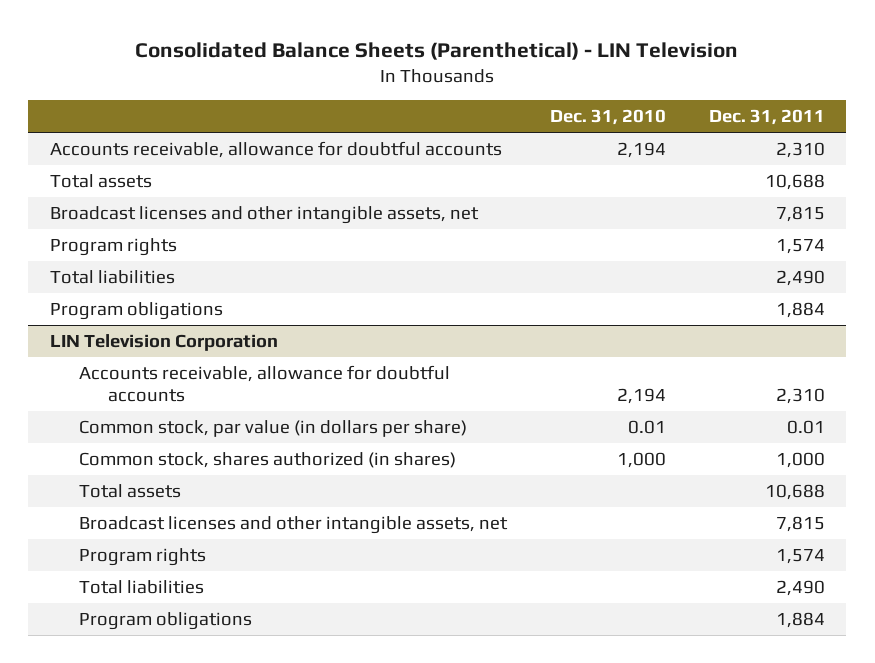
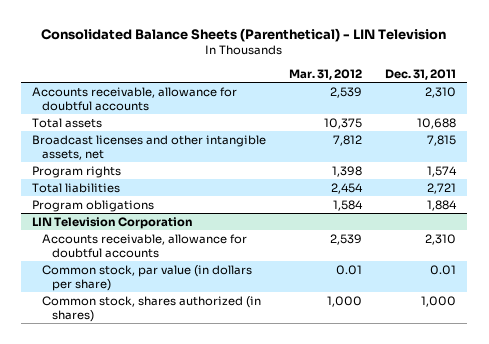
[549,109,666,126] Dec. 31, 2010 -> none
none -> [289,68,363,80] Mar. 31, 2012
[775,270,825,287] 2,490 -> [427,182,457,194] 2,721
[79,484,182,499] Total assets -> none
[79,516,509,535] Broadcast licenses and other intangible assets, net -> none
[79,548,207,567] Program rights -> none
[79,580,205,595] Total liabilities -> none
[79,612,253,631] Program obligations -> none

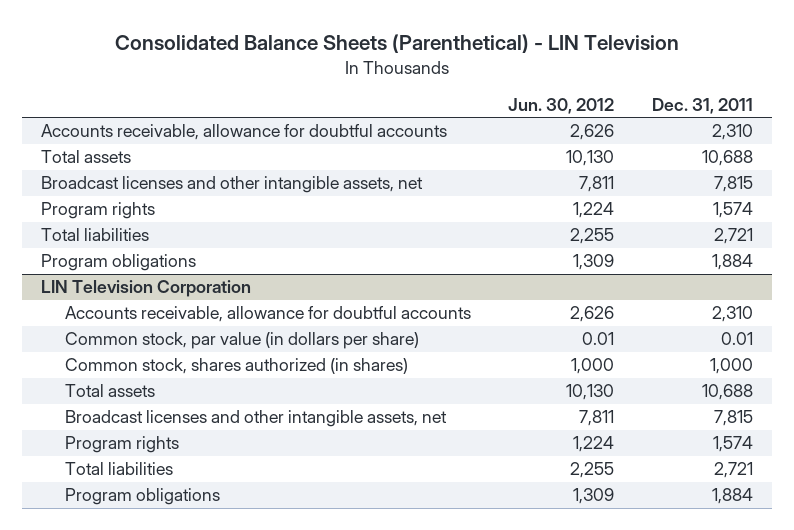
[289,68,363,80] Mar. 31, 2012 -> none
none -> [508,97,615,114] Jun. 30, 2012
none -> [64,384,155,398] Total assets
none -> [64,410,447,428] Broadcast licenses and other intangible assets, net
none -> [64,436,179,454] Program rights
none -> [64,462,173,476] Total liabilities
none -> [64,488,220,506] Program obligations

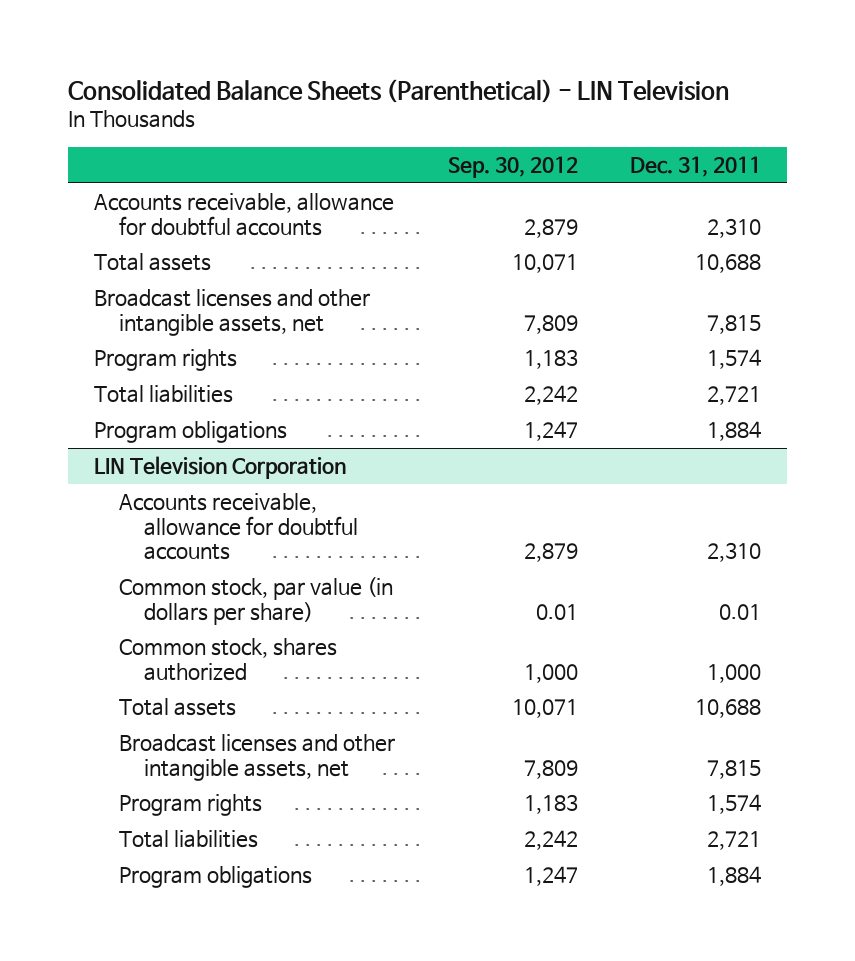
[508,97,615,114] Jun. 30, 2012 -> none
none -> [447,155,578,178] Sep. 30, 2012
[64,358,408,375] Common stock, shares authorized (in shares) -> [119,638,338,681] Common stock, shares authorized

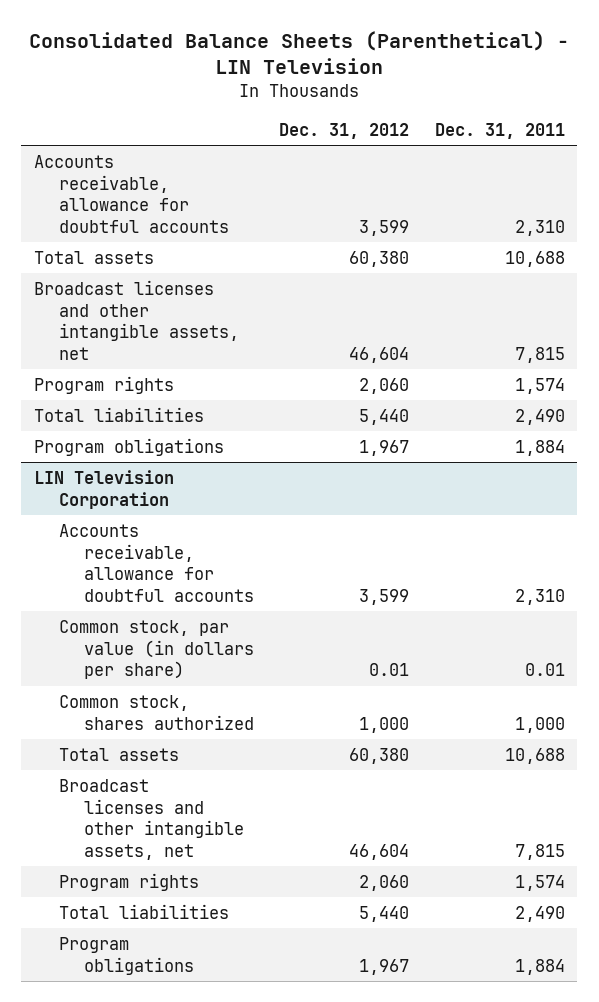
[447,155,578,178] Sep. 30, 2012 -> none
none -> [279,122,410,139] Dec. 31, 2012
[707,386,762,406] 2,721 -> [514,408,565,425] 2,490
[707,831,762,851] 2,721 -> [514,905,565,922] 2,490

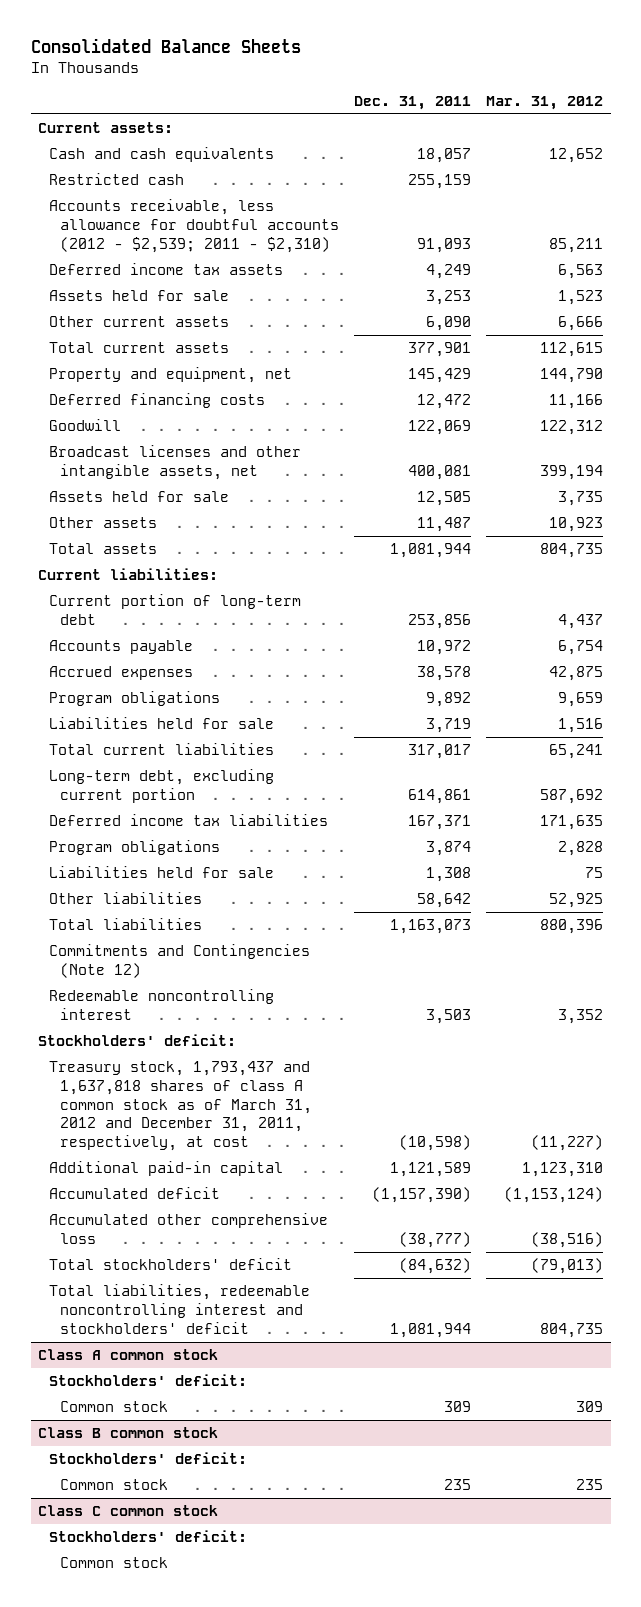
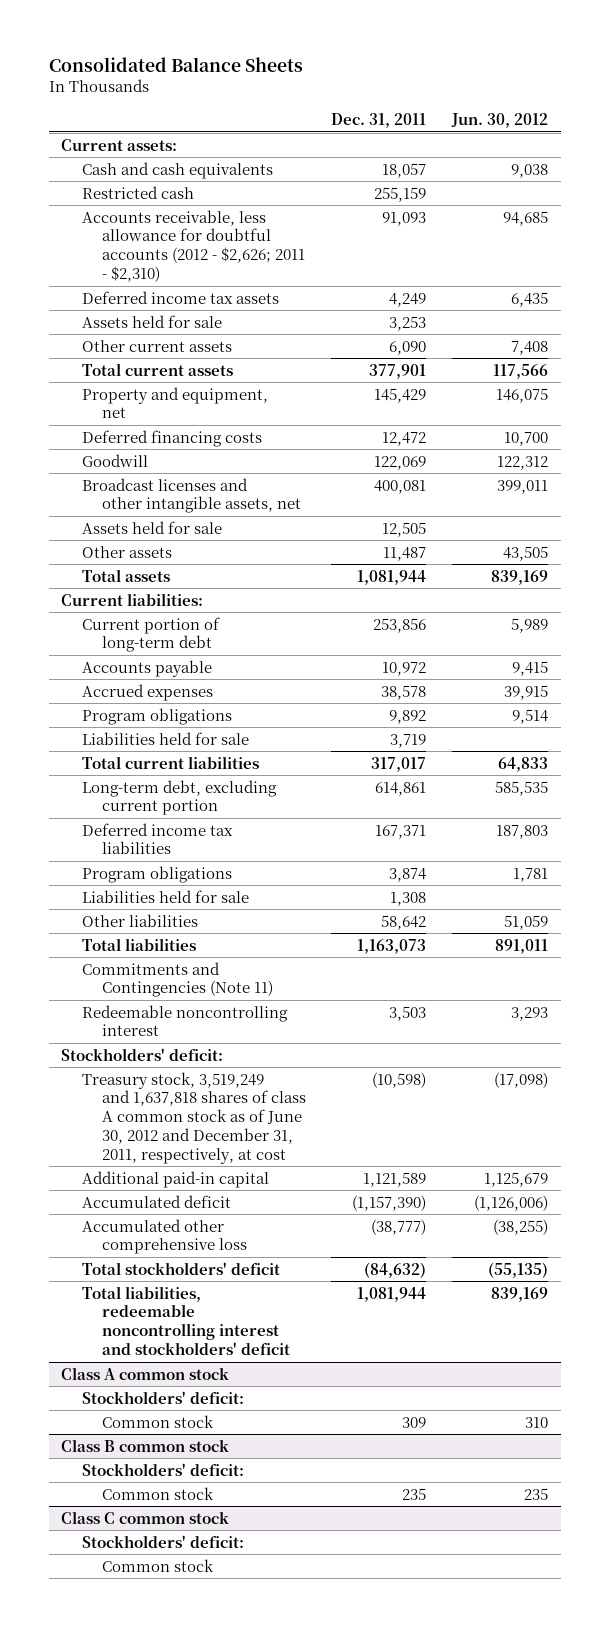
[486,95,604,110] Mar. 31, 2012 -> none
none -> [451,113,549,129] Jun. 30, 2012
[49,199,339,253] Accounts receivable, less allowance for doubtful accounts (2012 - $2,539; 2011 - $2,310) -> [81,209,305,282] Accounts receivable, less allowance for doubtful accounts (2012 - $2,626; 2011 - $2,310)
[49,944,311,979] Commitments and Contingencies (Note 12) -> [81,961,273,998] Commitments and Contingencies (Note 11)
[49,1061,312,1152] Treasury stock, 1,793,437 and 1,637,818 shares of class A common stock as of March 31, 2012 and December 31, 2011, respectively, at cost -> [81,1071,306,1164] Treasury stock, 3,519,249 and 1,637,818 shares of class A common stock as of June 30, 2012 and December 31, 2011, respectively, at cost

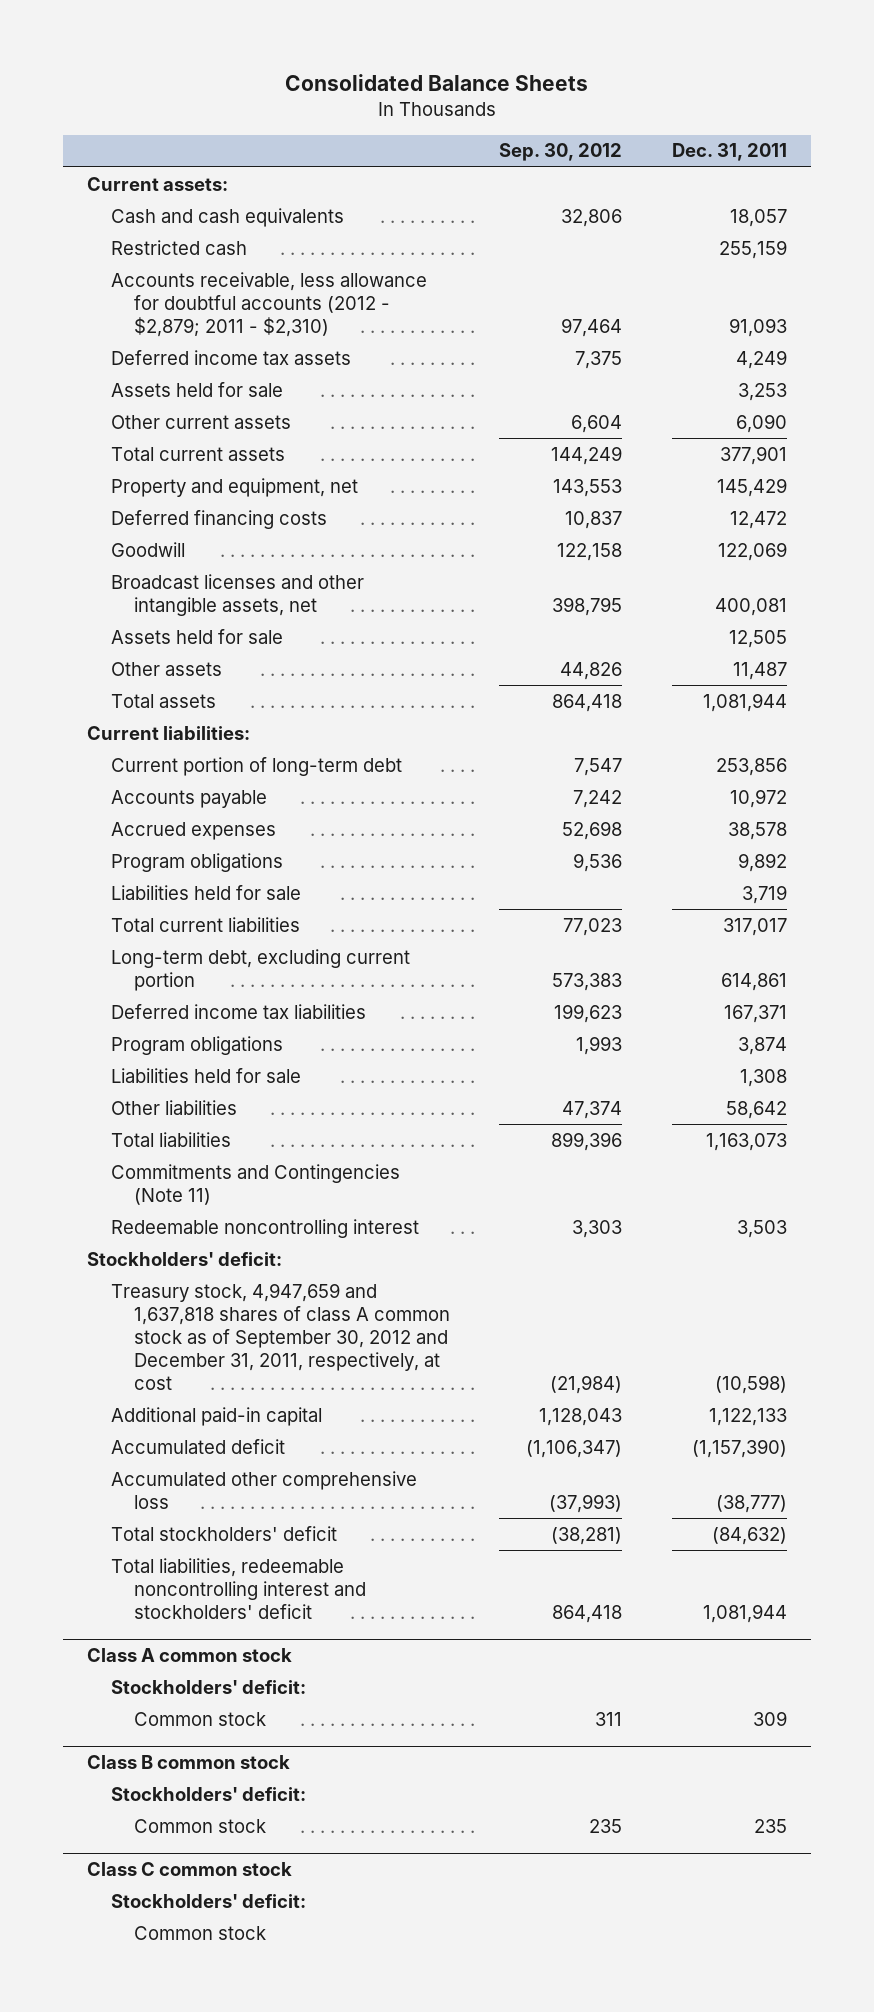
[451,113,549,129] Jun. 30, 2012 -> none
none -> [499,143,623,162] Sep. 30, 2012
[81,209,305,282] Accounts receivable, less allowance for doubtful accounts (2012 - $2,626; 2011 - $2,310) -> [110,271,427,337] Accounts receivable, less allowance for doubtful accounts (2012 - $2,879; 2011 - $2,310)
[81,1071,306,1164] Treasury stock, 3,519,249 and 1,637,818 shares of class A common stock as of June 30, 2012 and December 31, 2011, respectively, at cost -> [110,1282,451,1390] Treasury stock, 4,947,659 and 1,637,818 shares of class A common stock as of September 30, 2012 and December 31, 2011, respectively, at cost
[363,1171,427,1187] 1,121,589 -> [708,1407,787,1426] 1,122,133

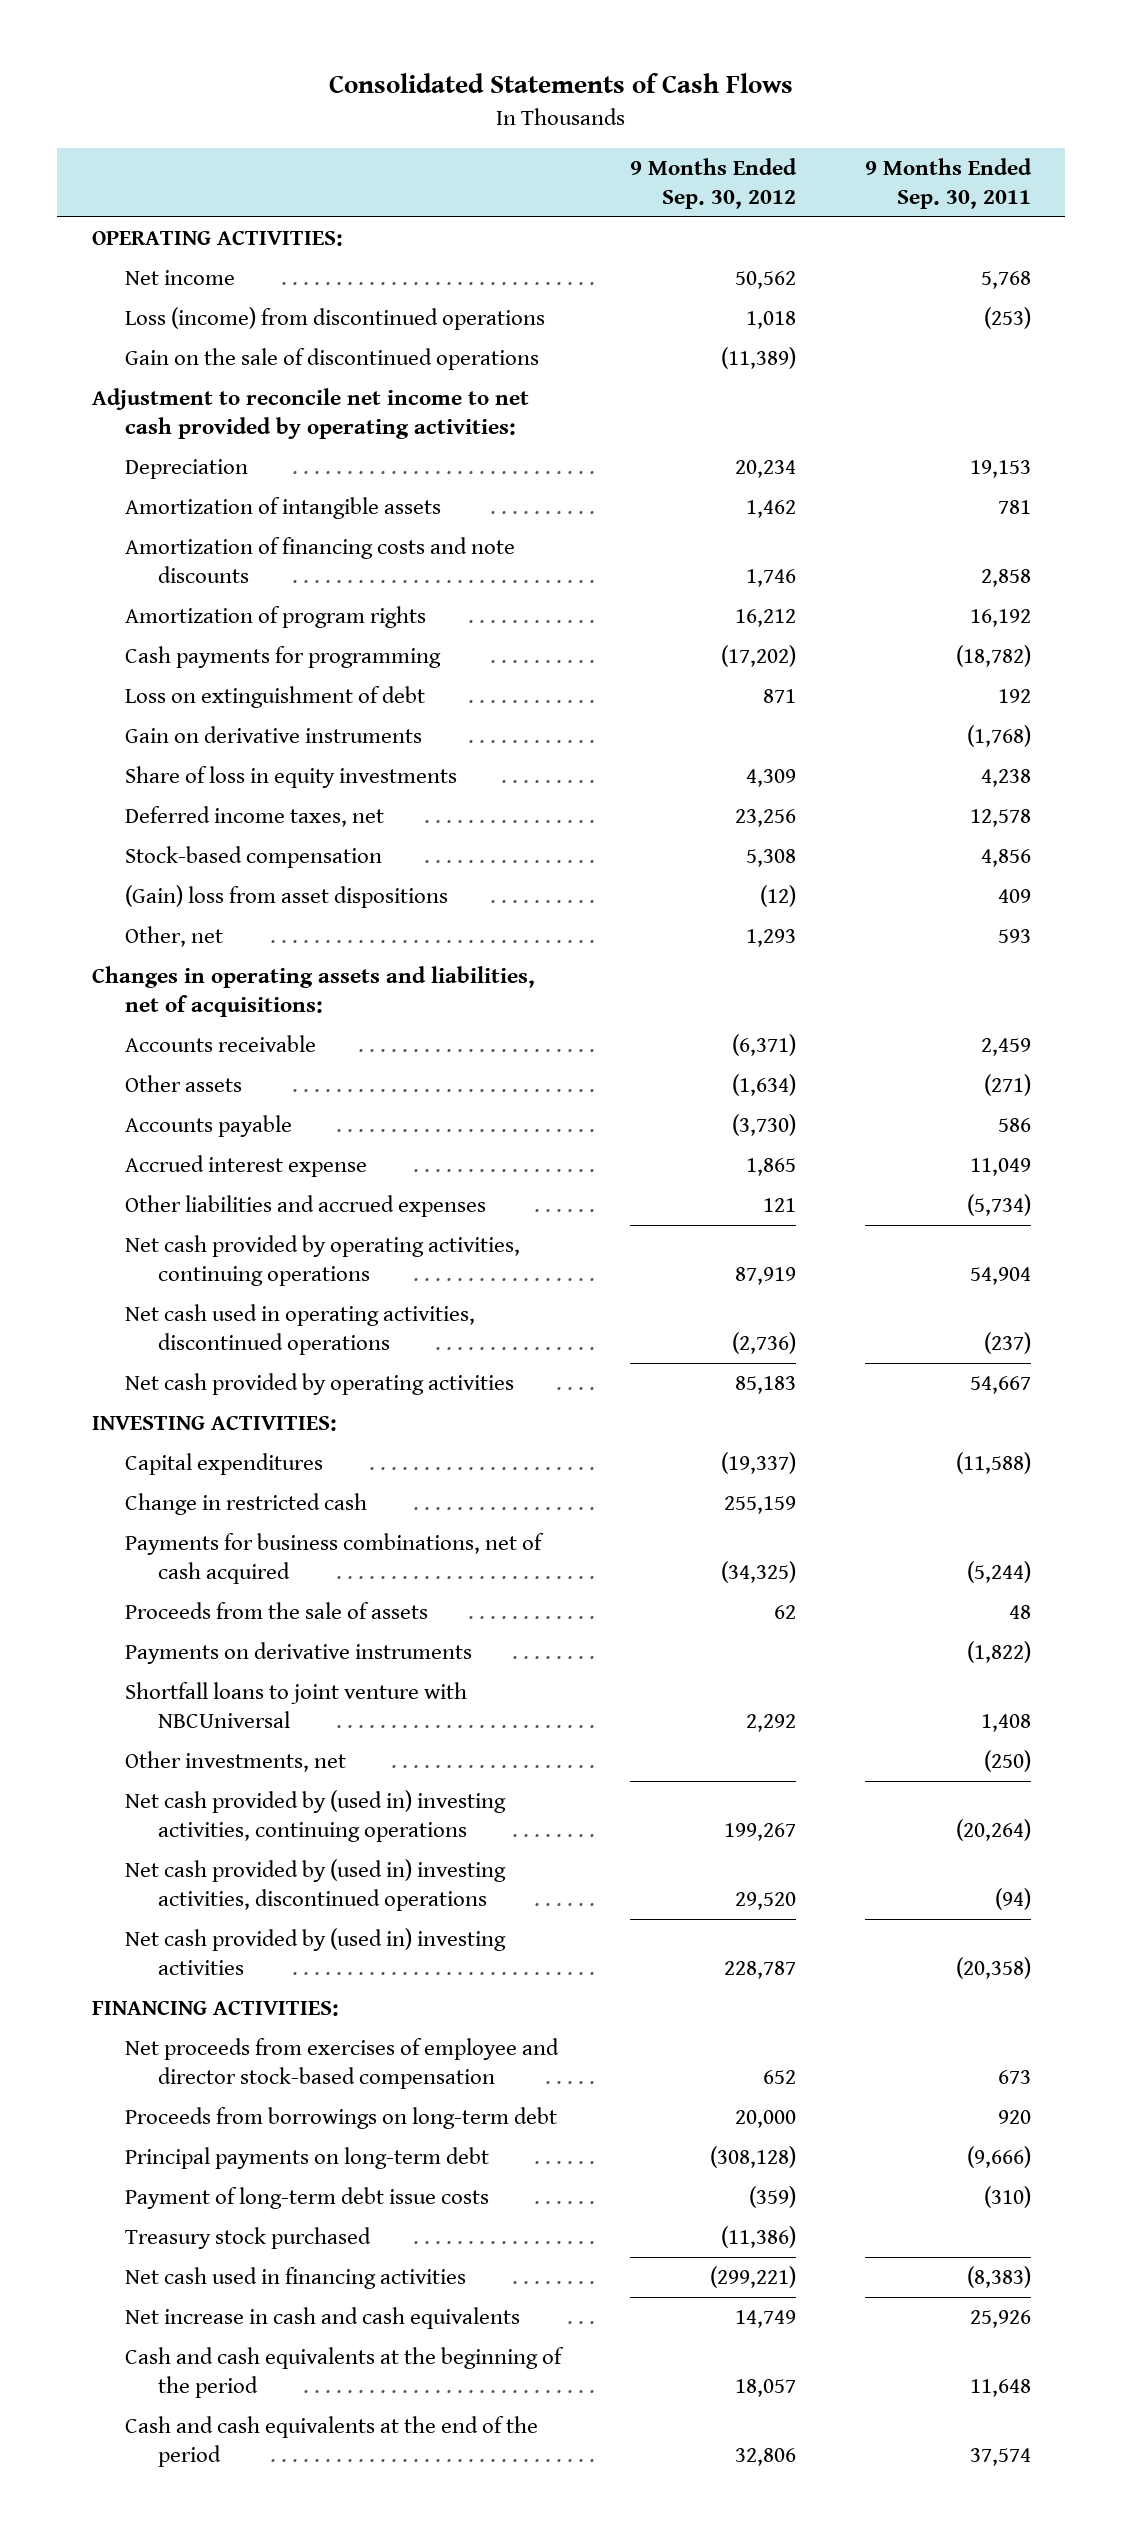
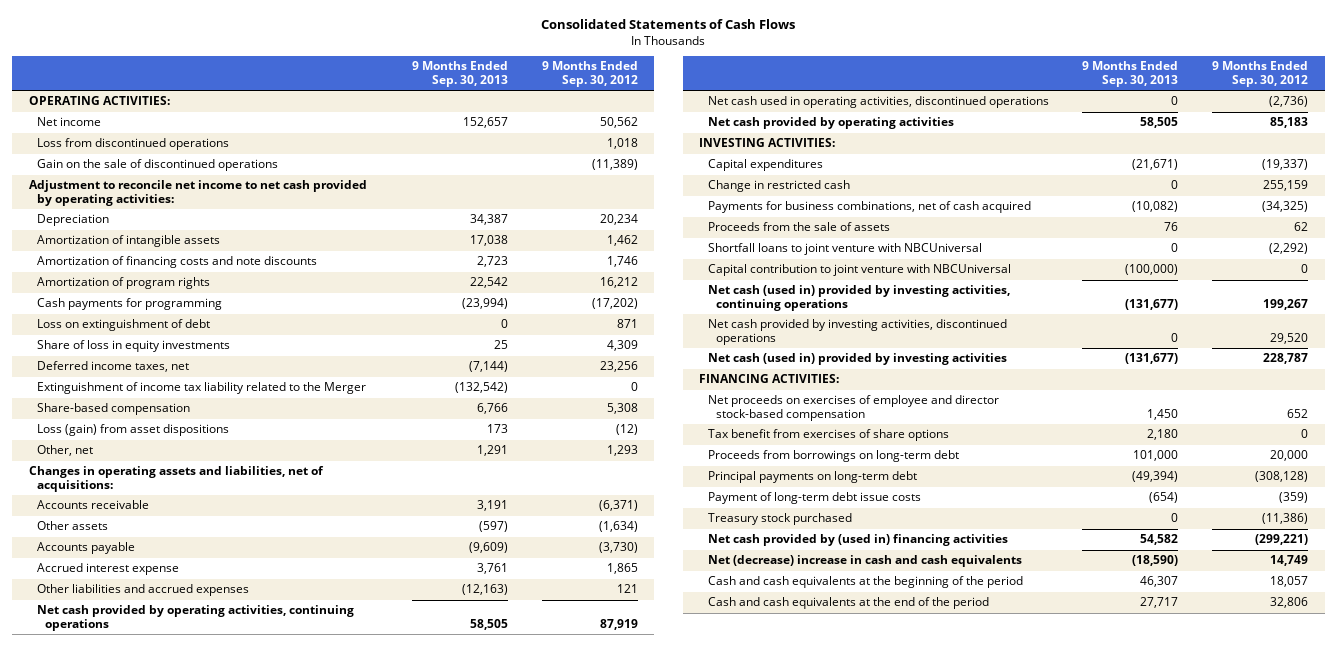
[864,158,1032,209] 9 Months Ended Sep. 30, 2011 -> none
none -> [411,61,508,87] 9 Months Ended Sep. 30, 2013
[125,307,546,331] Loss (income) from discontinued operations -> [37,138,230,151] Loss from discontinued operations
[125,726,423,744] Gain on derivative instruments -> none
none -> [37,382,367,395] Extinguishment of income tax liability related to the Merger
[125,846,383,869] Stock-based compensation -> [37,403,191,416] Share-based compensation
[125,885,449,909] (Gain) loss from asset dispositions -> [37,424,230,437] Loss (gain) from asset dispositions
[125,1642,473,1665] Payments on derivative instruments -> none
[125,1751,347,1773] Other investments, net -> none
[745,1713,796,1732] 2,292 -> [1269,243,1309,255] (2,292)
none -> [707,264,1011,277] Capital contribution to joint venture with NBCUniversal
[125,1790,507,1842] Net cash provided by (used in) investing activities, continuing operations -> [707,285,1010,311] Net cash (used in) provided by investing activities, continuing operations
[125,1859,507,1911] Net cash provided by (used in) investing activities, discontinued operations -> [707,319,1007,345] Net cash provided by investing activities, discontinued operations
[125,1928,507,1975] Net cash provided by (used in) investing activities -> [707,353,1007,366] Net cash (used in) provided by investing activities
[125,2038,560,2089] Net proceeds from exercises of employee and director stock-based compensation -> [707,395,999,421] Net proceeds on exercises of employee and director stock-based compensation
none -> [707,429,949,442] Tax benefit from exercises of share options
[125,2267,467,2290] Net cash used in financing activities -> [707,534,1008,547] Net cash provided by (used in) financing activities
[125,2307,521,2330] Net increase in cash and cash equivalents -> [707,555,1022,568] Net (decrease) increase in cash and cash equivalents

